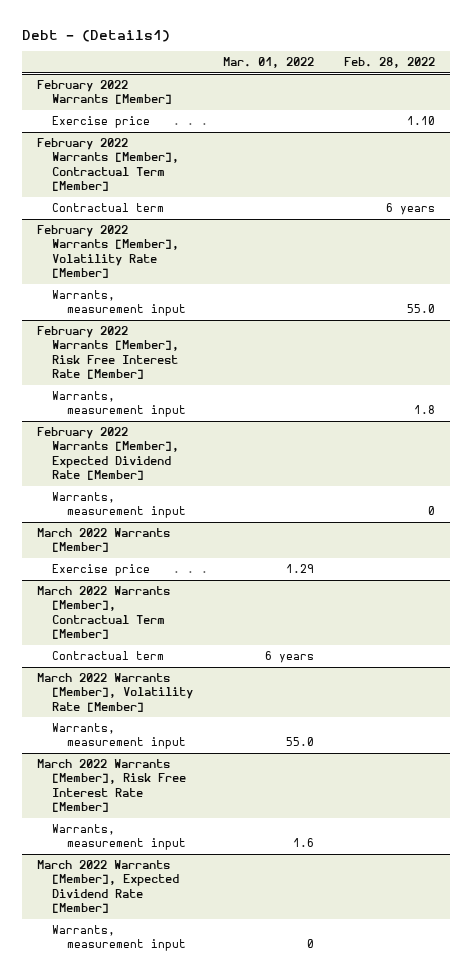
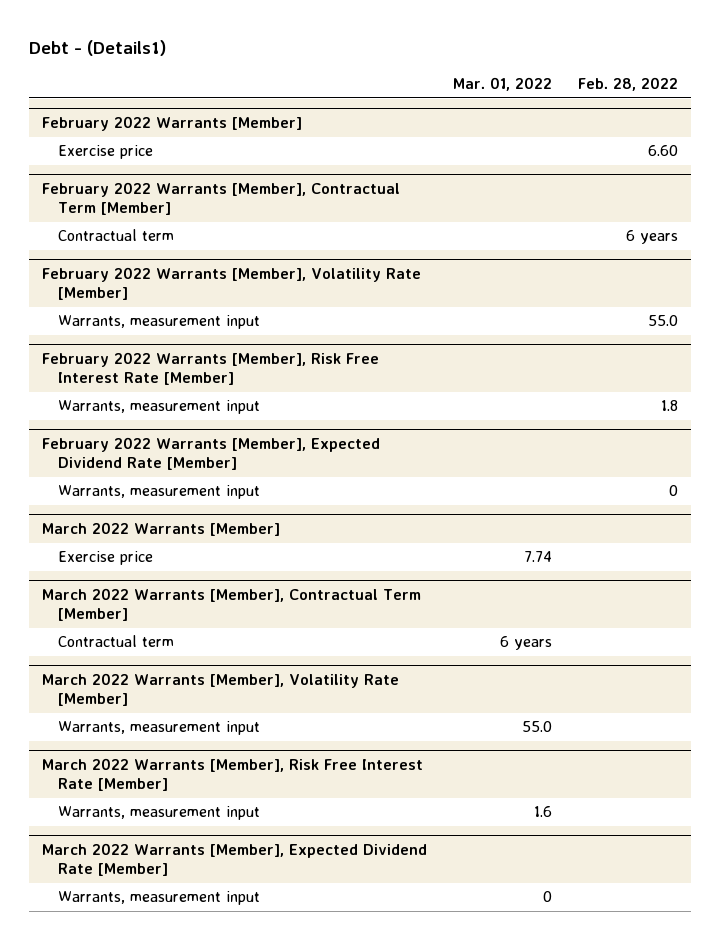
[407,116,436,126] 1.10 -> [647,145,678,157] 6.60
[286,564,315,574] 1.29 -> [523,551,552,563] 7.74

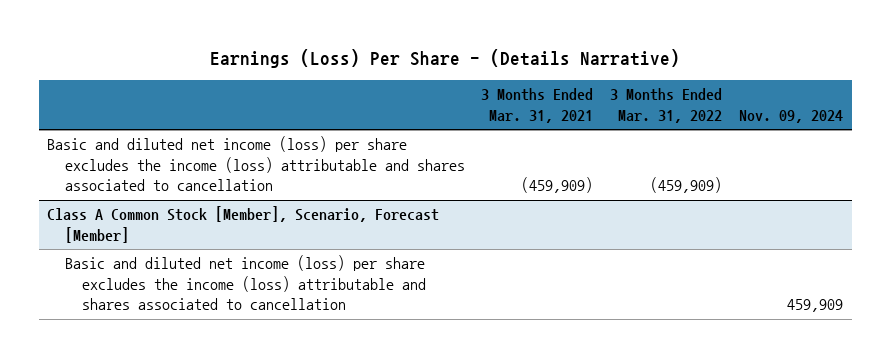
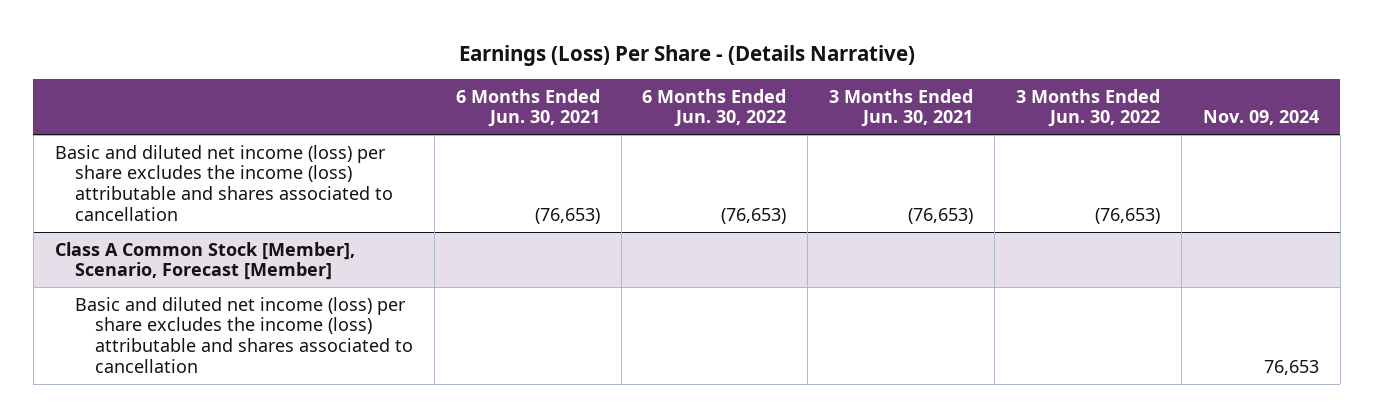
[481,88,594,123] 3 Months Ended Mar. 31, 2021 -> none
[610,88,723,123] 3 Months Ended Mar. 31, 2022 -> none
none -> [455,88,600,128] 6 Months Ended Jun. 30, 2021
none -> [642,88,787,128] 6 Months Ended Jun. 30, 2022
none -> [829,88,974,128] 3 Months Ended Jun. 30, 2021
none -> [1015,88,1160,128] 3 Months Ended Jun. 30, 2022
[787,299,844,313] 459,909 -> [1263,360,1319,376] 76,653

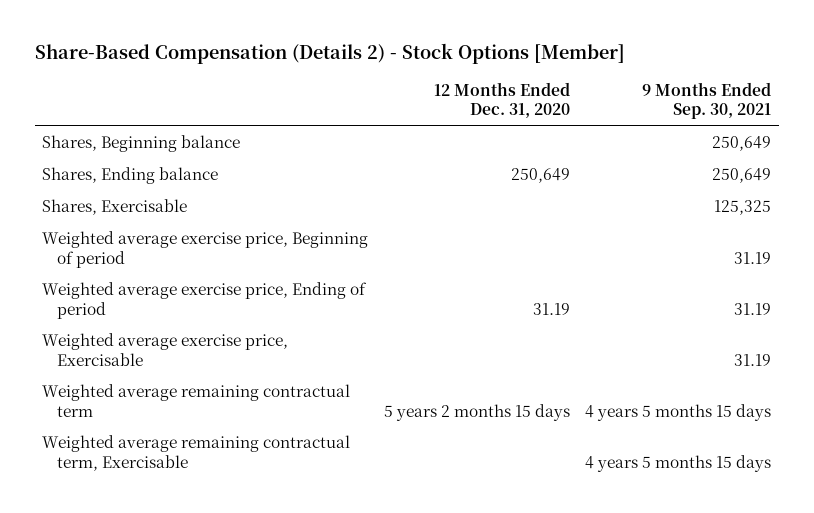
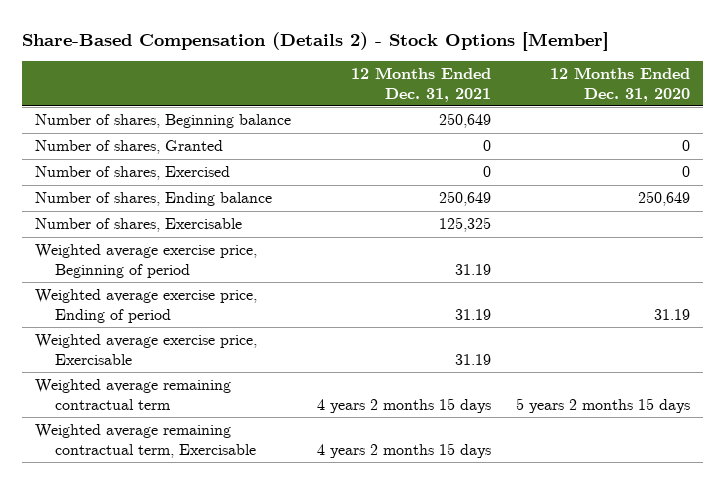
[642,81,772,120] 9 Months Ended Sep. 30, 2021 -> none
none -> [350,66,491,102] 12 Months Ended Dec. 31, 2021
[42,135,241,153] Shares, Beginning balance -> [34,114,291,129] Number of shares, Beginning balance
none -> [34,140,223,155] Number of shares, Granted
none -> [34,166,230,181] Number of shares, Exercised
[42,167,219,185] Shares, Ending balance -> [34,192,272,207] Number of shares, Ending balance
[42,199,188,216] Shares, Exercisable -> [34,218,242,233] Number of shares, Exercisable

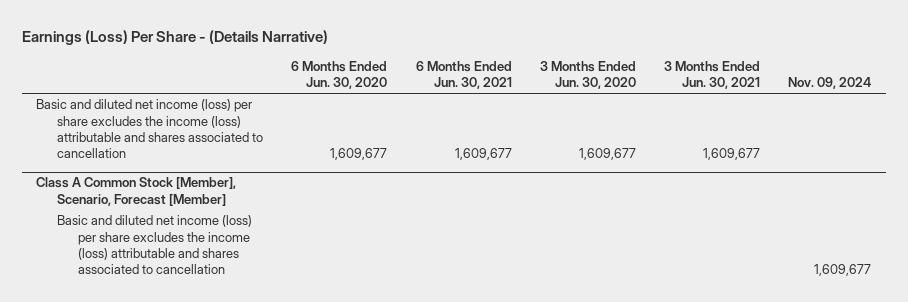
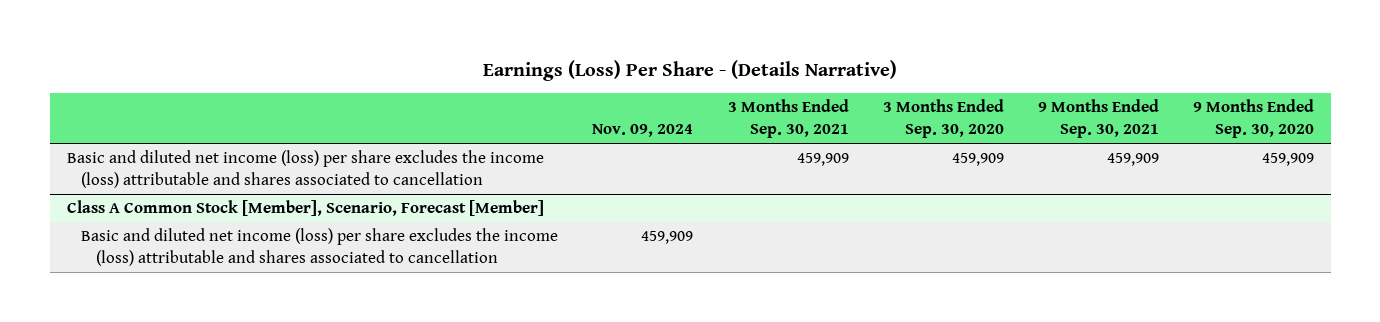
[291,61,388,90] 6 Months Ended Jun. 30, 2020 -> none
[415,61,512,90] 6 Months Ended Jun. 30, 2021 -> none
[539,61,636,90] 3 Months Ended Jun. 30, 2020 -> none
[664,61,761,90] 3 Months Ended Jun. 30, 2021 -> none
none -> [727,99,849,139] 3 Months Ended Sep. 30, 2021
none -> [882,99,1004,139] 3 Months Ended Sep. 30, 2020
none -> [1037,99,1159,139] 9 Months Ended Sep. 30, 2021
none -> [1192,99,1314,139] 9 Months Ended Sep. 30, 2020
[814,264,872,277] 1,609,677 -> [641,231,694,245] 459,909

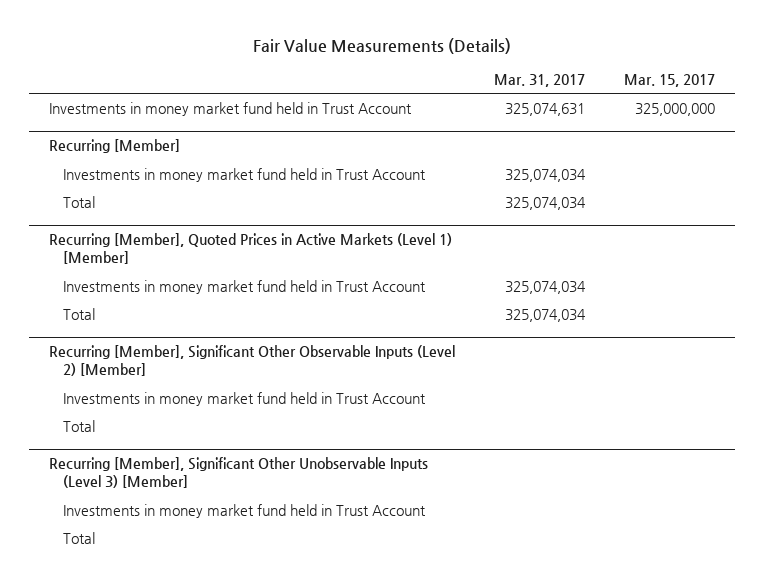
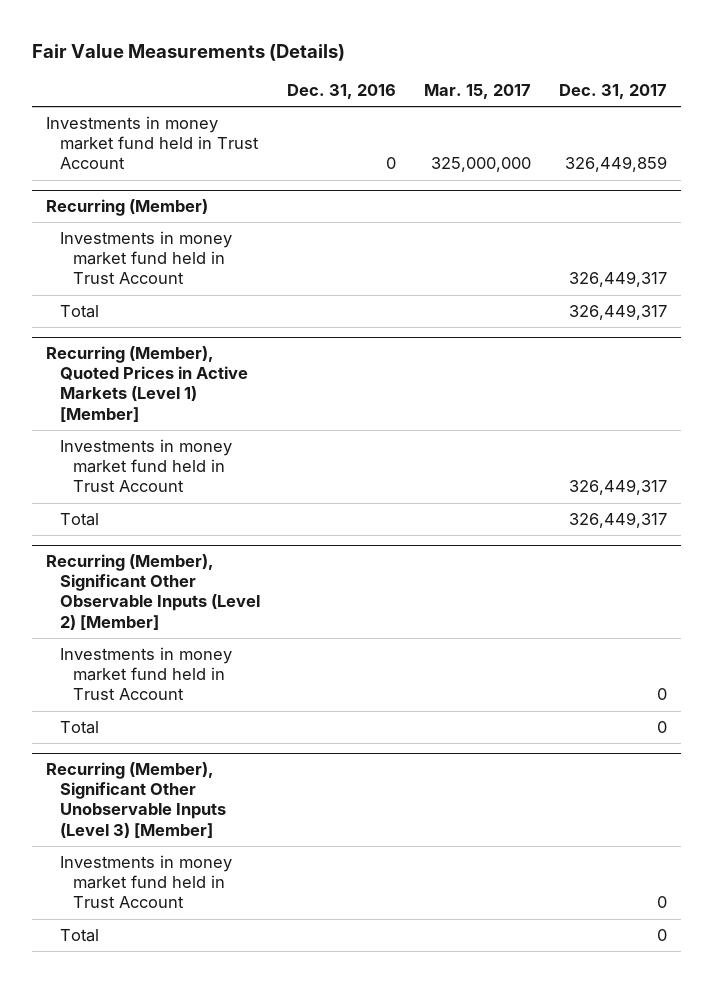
[494,73,586,87] Mar. 31, 2017 -> none
none -> [287,84,397,100] Dec. 31, 2016
none -> [558,84,667,100] Dec. 31, 2017
[48,139,180,154] Recurring [Member] -> [46,199,209,217] Recurring (Member)
[48,233,452,265] Recurring [Member], Quoted Prices in Active Markets (Level 1) [Member] -> [46,346,248,422] Recurring (Member), Quoted Prices in Active Markets (Level 1) [Member]
[48,345,455,377] Recurring [Member], Significant Other Observable Inputs (Level 2) [Member] -> [46,554,260,630] Recurring (Member), Significant Other Observable Inputs (Level 2) [Member]
[48,457,428,489] Recurring [Member], Significant Other Unobservable Inputs (Level 3) [Member] -> [46,762,226,838] Recurring (Member), Significant Other Unobservable Inputs (Level 3) [Member]

